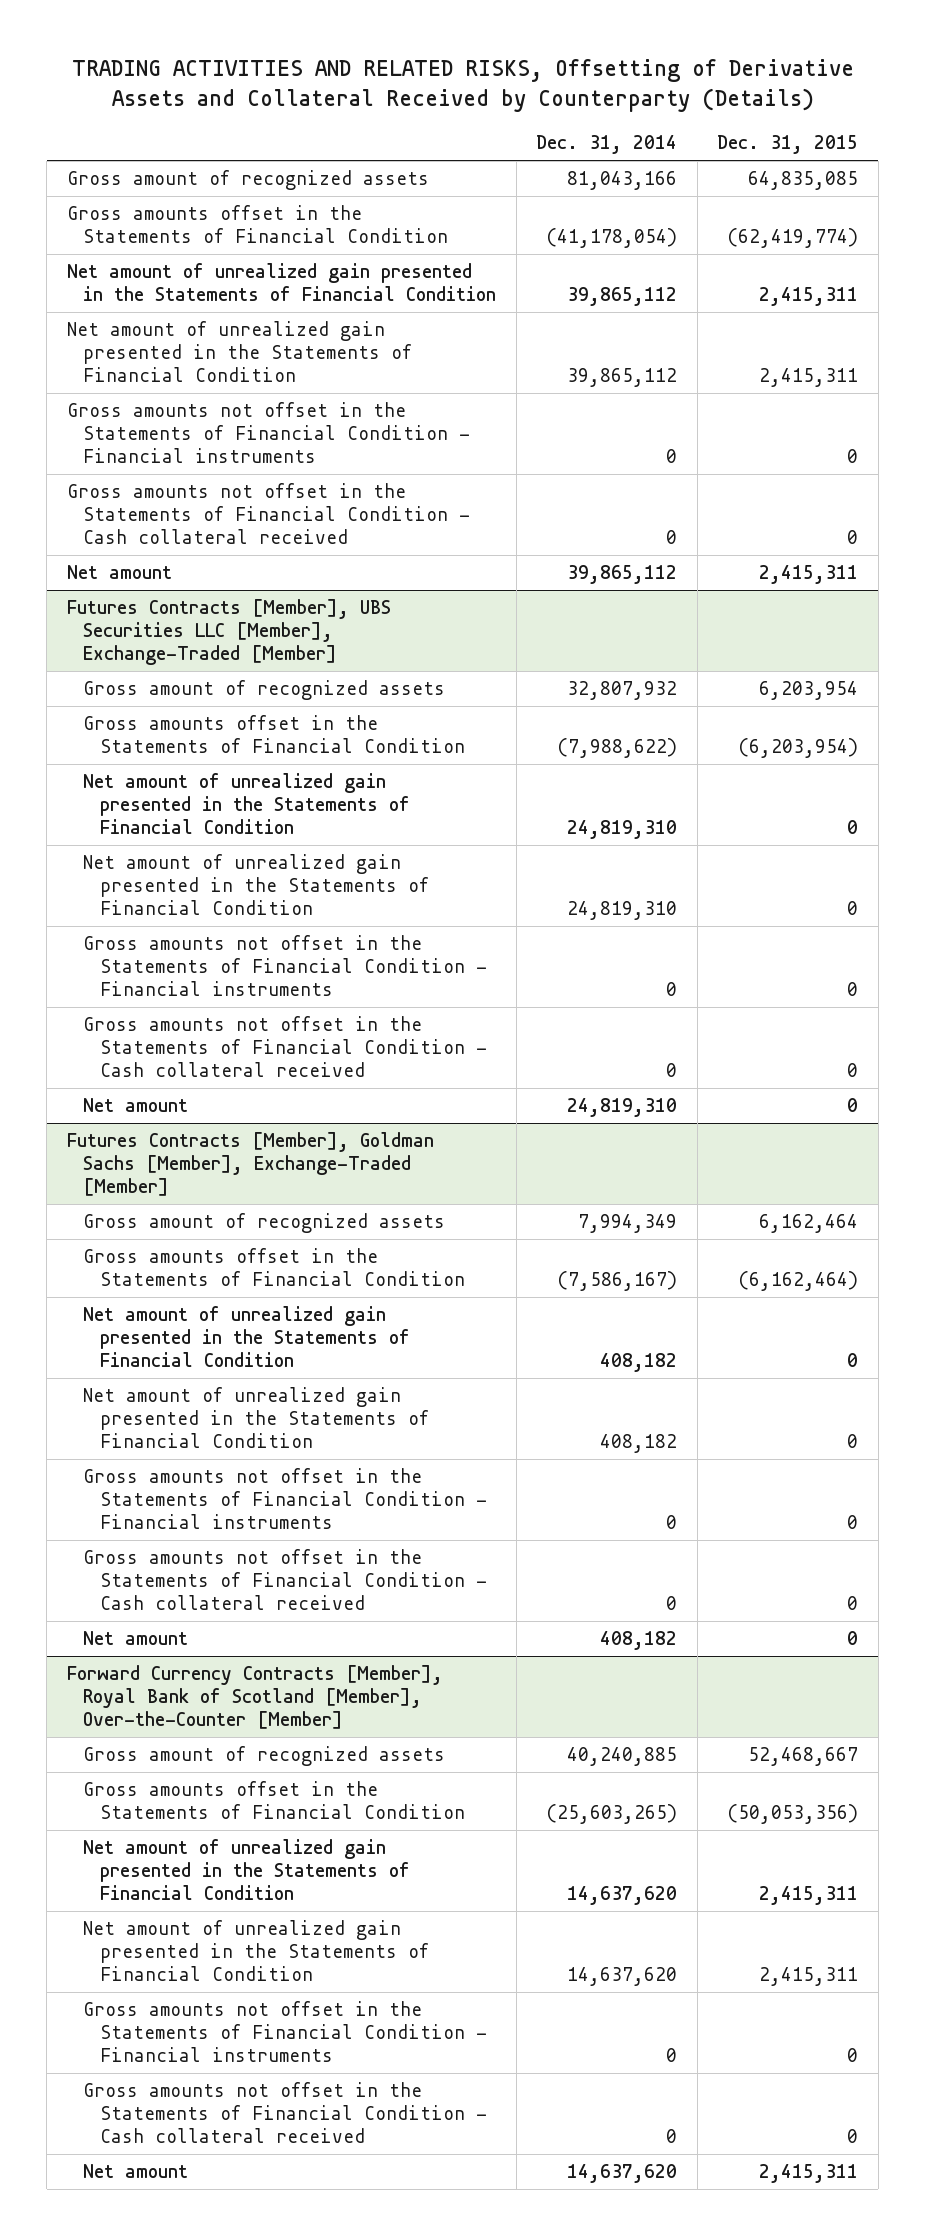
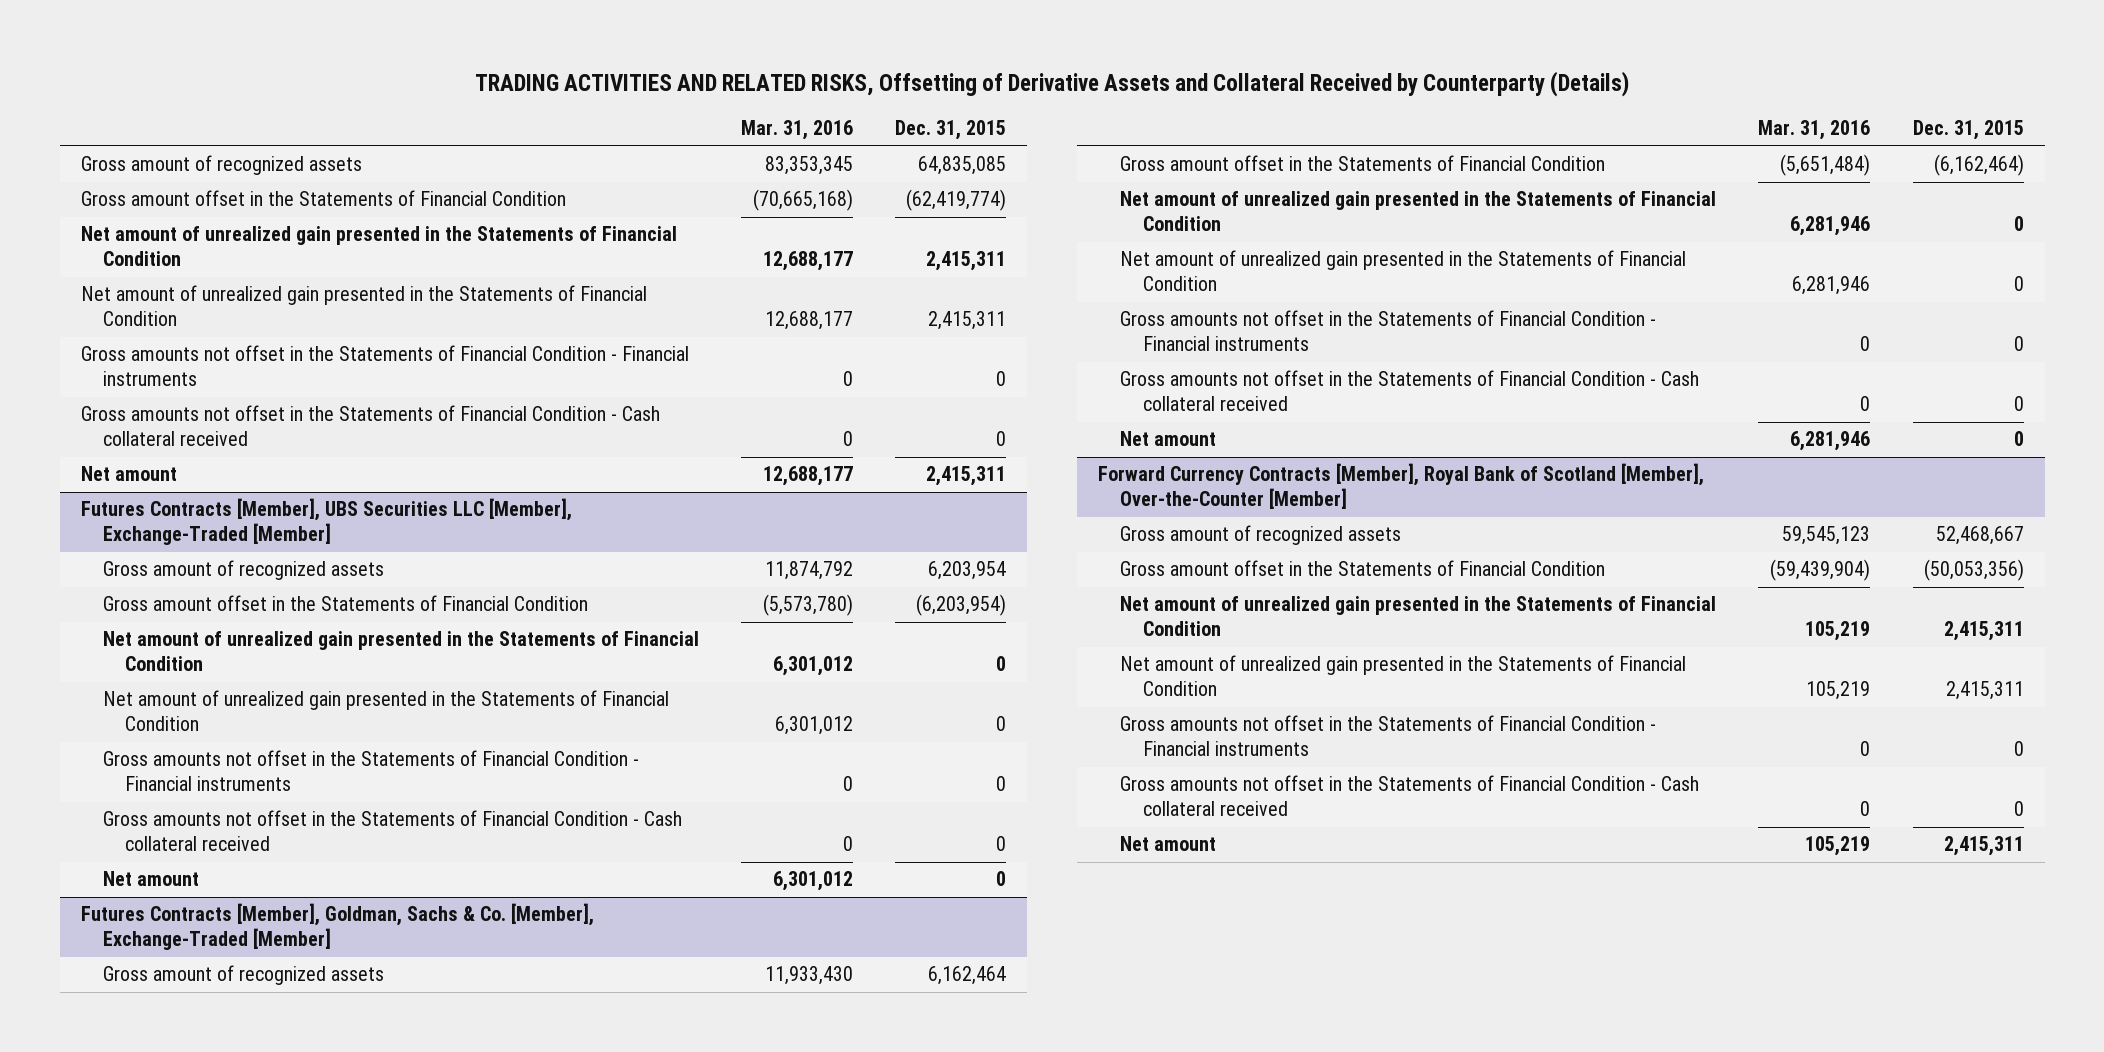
[536,135,678,155] Dec. 31, 2014 -> none
none -> [740,120,853,141] Mar. 31, 2016
[66,205,449,243] Gross amounts offset in the Statements of Financial Condition -> [80,190,566,207] Gross amount offset in the Statements of Financial Condition
[83,715,466,753] Gross amounts offset in the Statements of Financial Condition -> [102,595,588,612] Gross amount offset in the Statements of Financial Condition
[66,1132,434,1196] Futures Contracts [Member], Goldman Sachs [Member], Exchange-Traded [Member] -> [80,903,594,951] Futures Contracts [Member], Goldman, Sachs & Co. [Member], Exchange-Traded [Member]
[83,1248,466,1286] Gross amounts offset in the Statements of Financial Condition -> [1120,155,1606,172] Gross amount offset in the Statements of Financial Condition
[83,1781,466,1819] Gross amounts offset in the Statements of Financial Condition -> [1120,560,1606,577] Gross amount offset in the Statements of Financial Condition

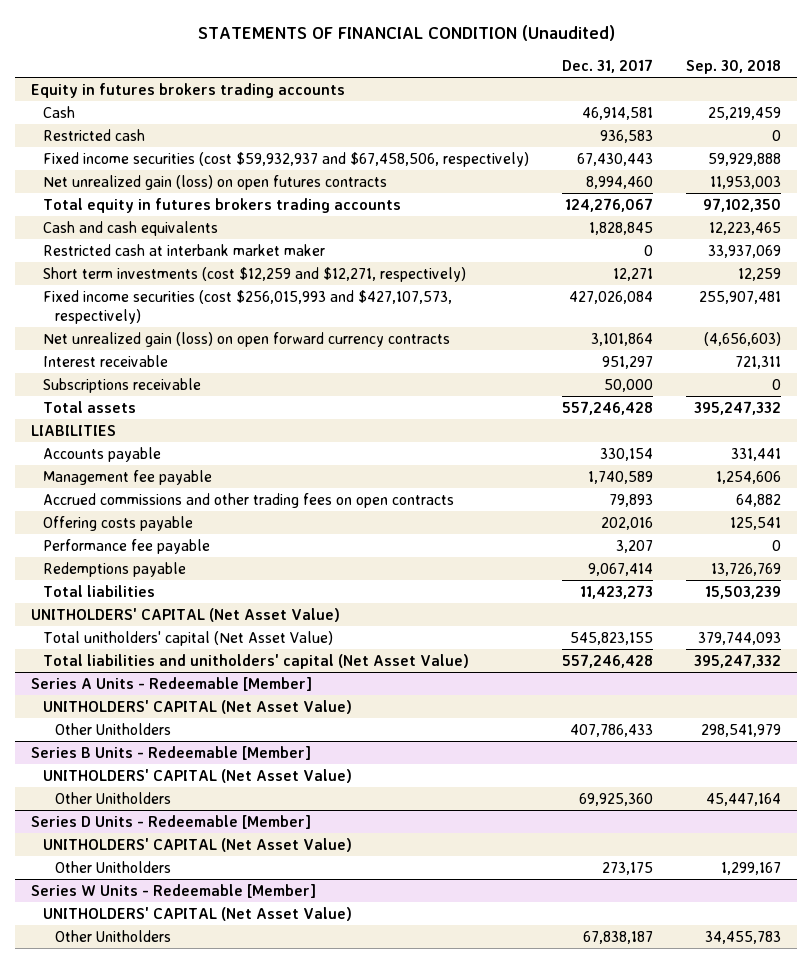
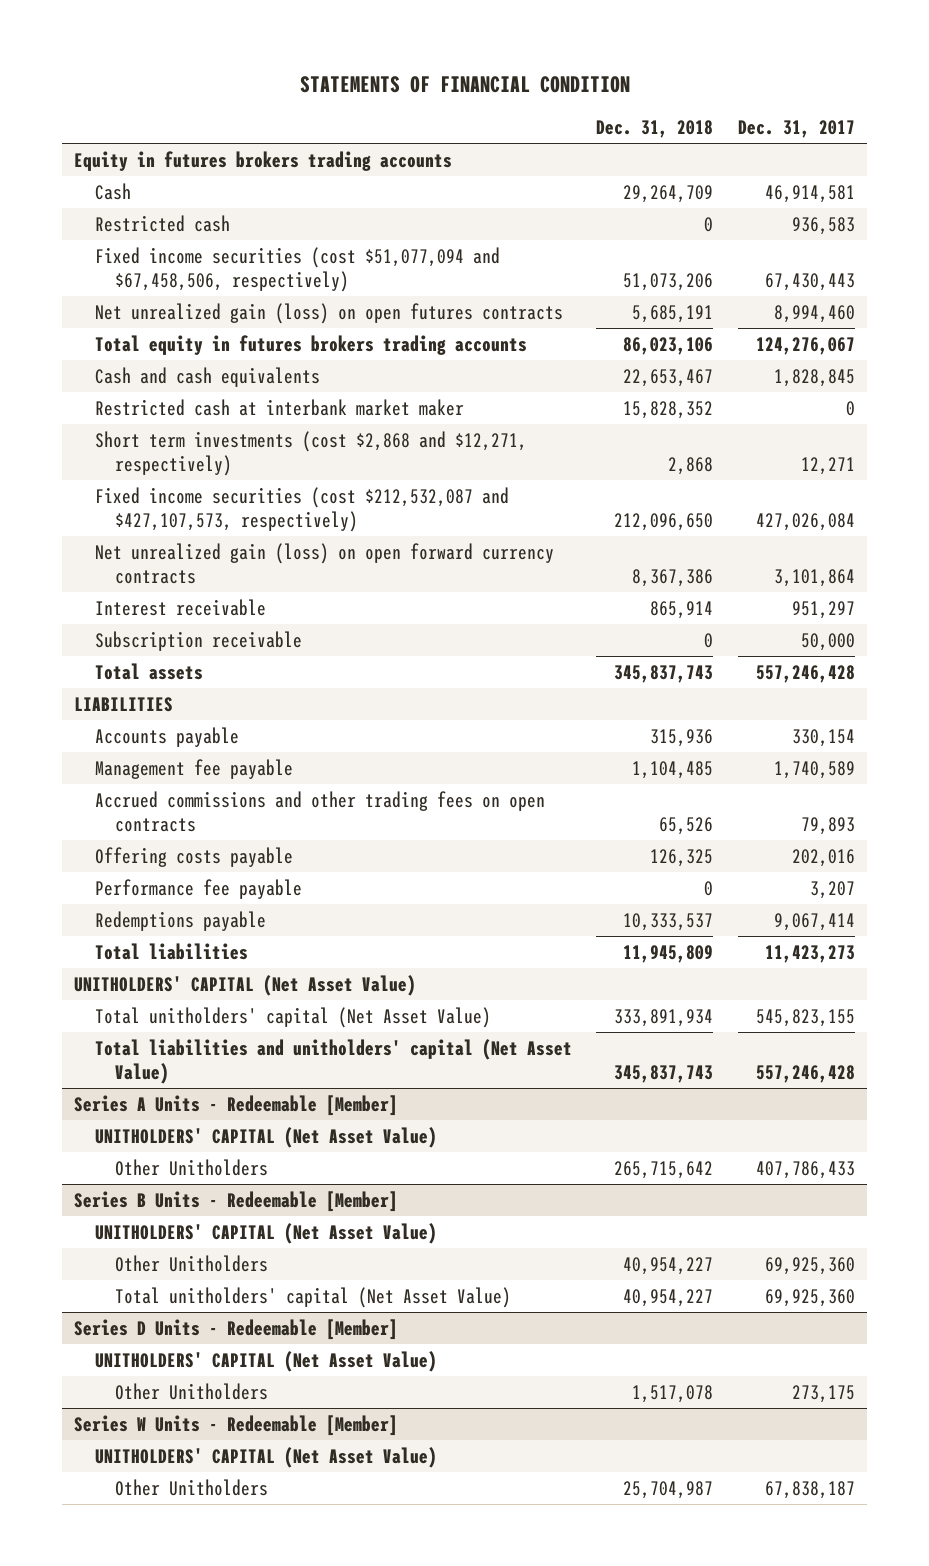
[197,24,615,41] STATEMENTS OF FINANCIAL CONDITION (Unaudited) -> [299,76,630,94] STATEMENTS OF FINANCIAL CONDITION
[685,59,781,74] Sep. 30, 2018 -> none
none -> [596,120,714,139] Dec. 31, 2018
[43,151,530,167] Fixed income securities (cost $59,932,937 and $67,458,506, respectively) -> [94,246,500,292] Fixed income securities (cost $51,077,094 and $67,458,506, respectively)
[43,266,467,282] Short term investments (cost $12,259 and $12,271, respectively) -> [94,430,527,476] Short term investments (cost $2,868 and $12,271, respectively)
[43,289,453,325] Fixed income securities (cost $256,015,993 and $427,107,573, respectively) -> [94,486,509,532] Fixed income securities (cost $212,532,087 and $427,107,573, respectively)
[43,377,202,393] Subscriptions receivable -> [94,630,302,651] Subscription receivable
none -> [114,1286,511,1308] Total unitholders' capital (Net Asset Value)

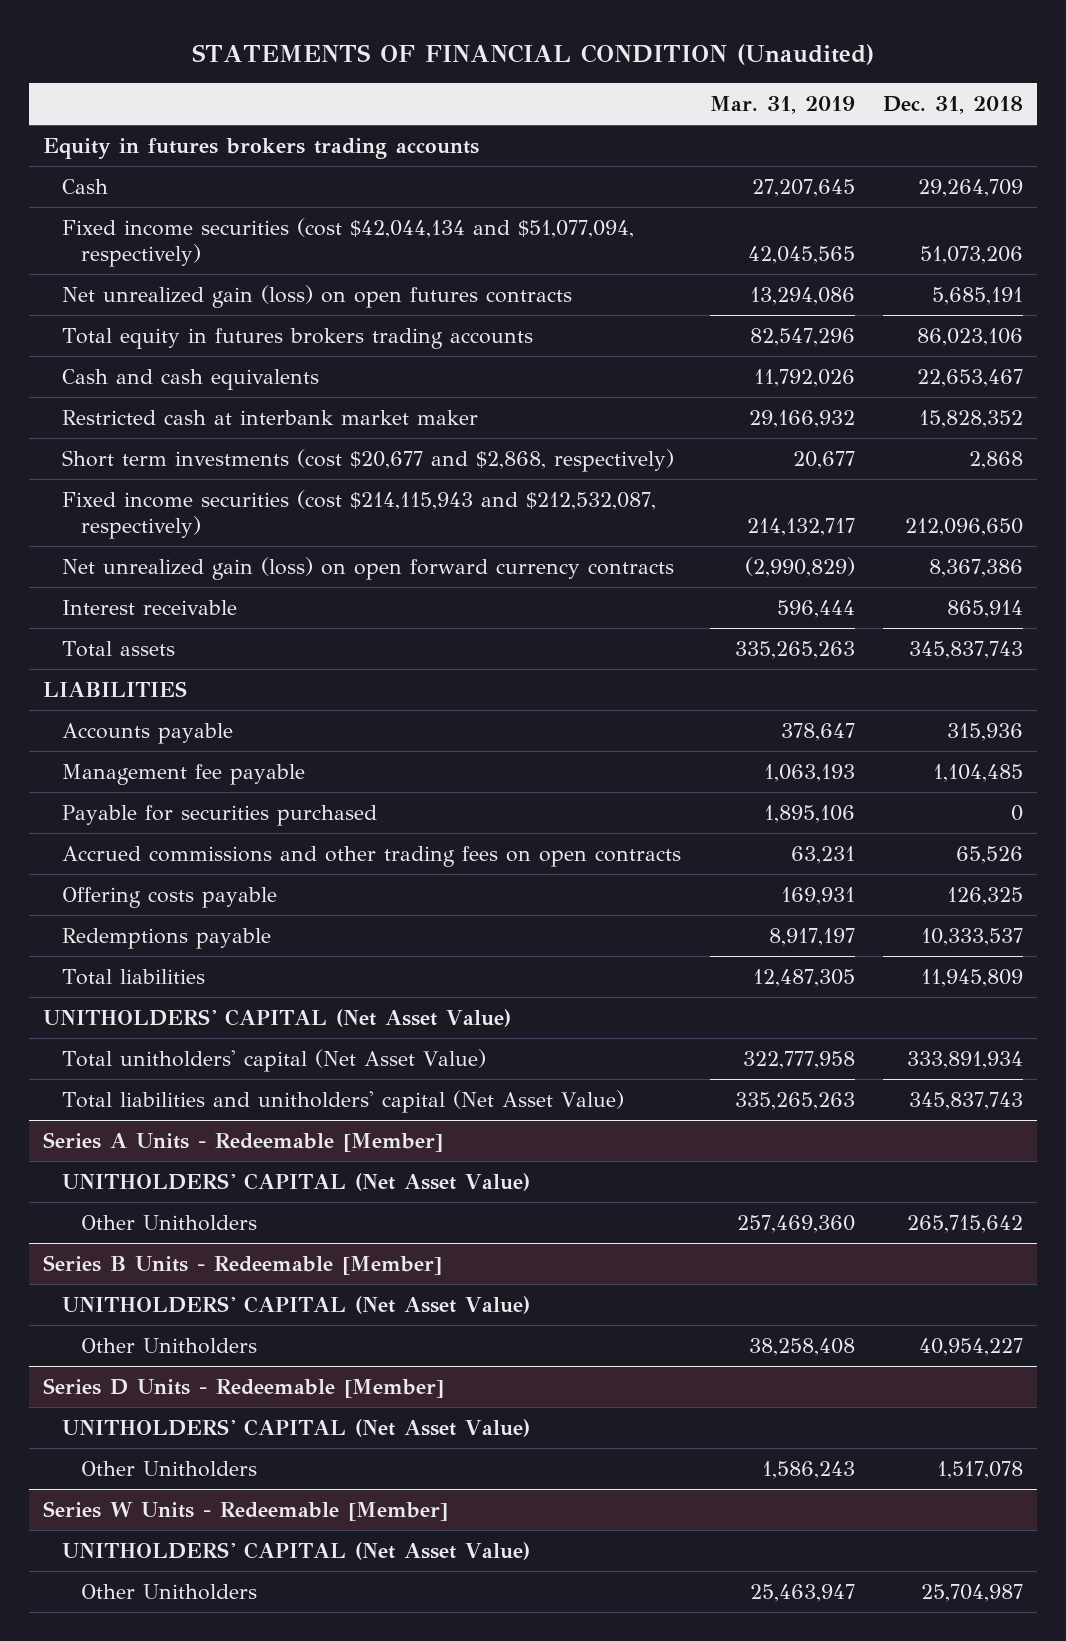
[299,76,630,94] STATEMENTS OF FINANCIAL CONDITION -> [192,43,875,65] STATEMENTS OF FINANCIAL CONDITION (Unaudited)
[738,120,856,139] Dec. 31, 2017 -> none
none -> [709,96,855,115] Mar. 31, 2019
[94,214,230,232] Restricted cash -> none
[94,246,500,292] Fixed income securities (cost $51,077,094 and $67,458,506, respectively) -> [62,217,635,268] Fixed income securities (cost $42,044,134 and $51,077,094, respectively)
[94,430,527,476] Short term investments (cost $2,868 and $12,271, respectively) -> [62,448,675,472] Short term investments (cost $20,677 and $2,868, respectively)
[94,486,509,532] Fixed income securities (cost $212,532,087 and $427,107,573, respectively) -> [62,489,657,540] Fixed income securities (cost $214,115,943 and $212,532,087, respectively)
[94,630,302,651] Subscription receivable -> none
none -> [62,804,378,826] Payable for securities purchased
[94,878,302,899] Performance fee payable -> none
[114,1286,511,1308] Total unitholders' capital (Net Asset Value) -> none

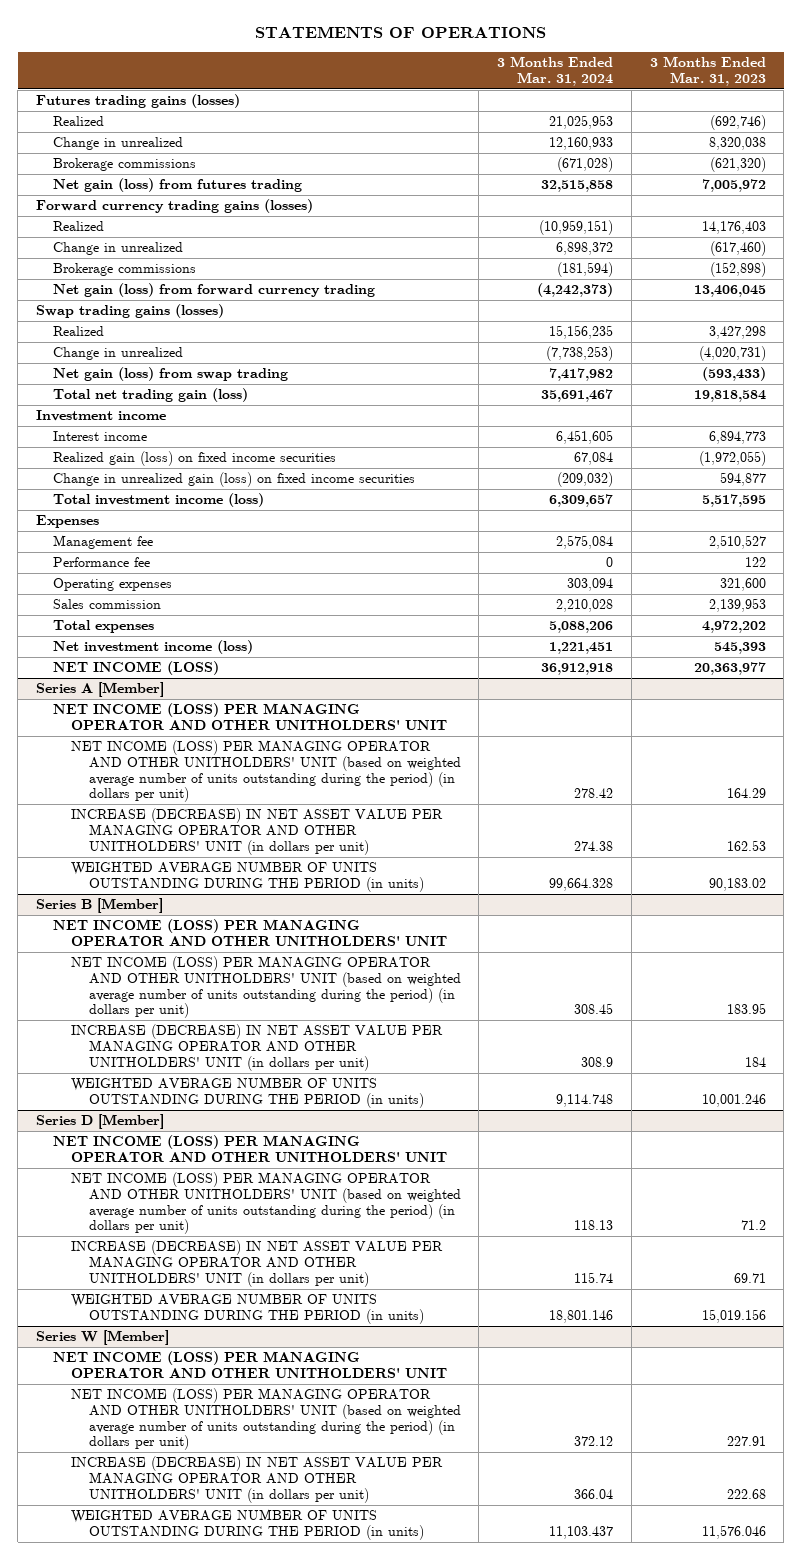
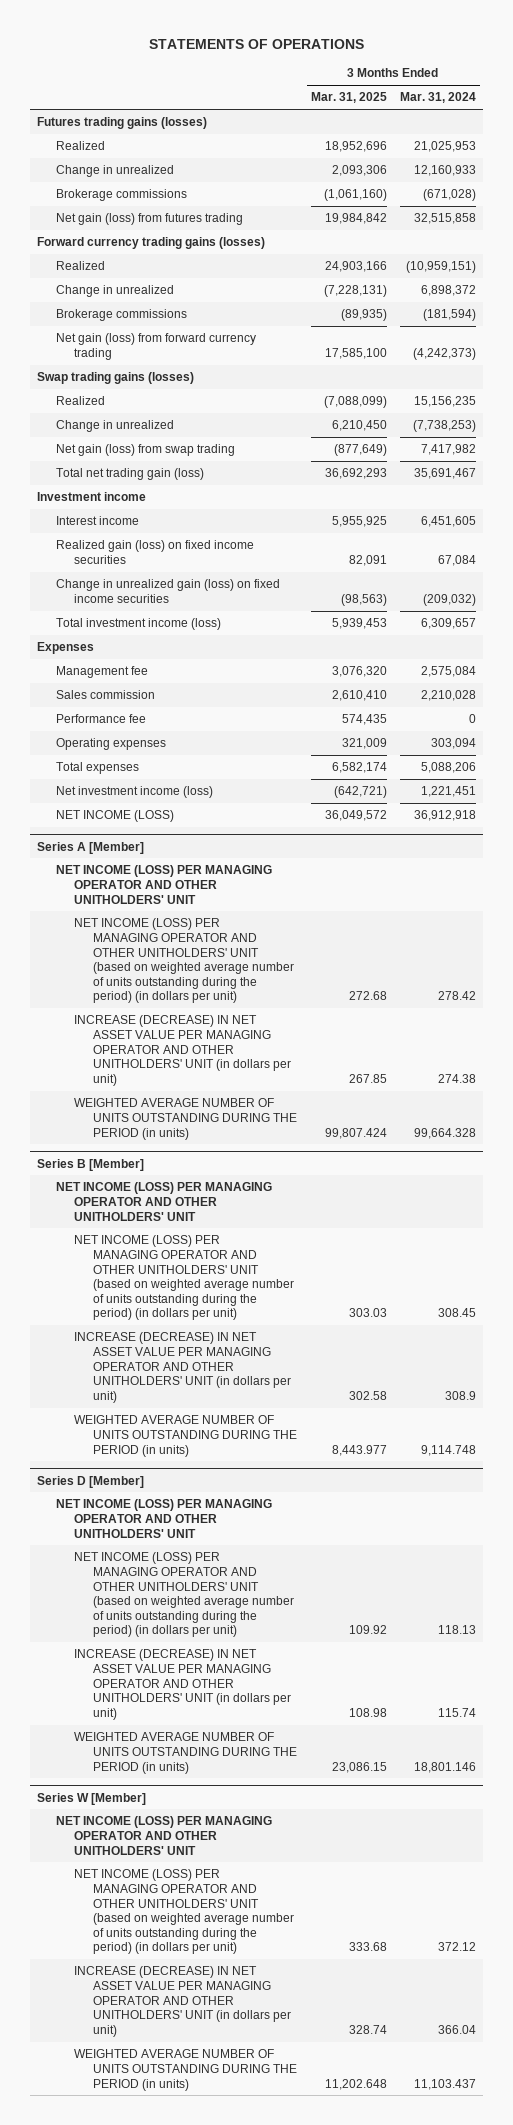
[649,56,766,86] 3 Months Ended Mar. 31, 2023 -> none
none -> [310,92,387,104] Mar. 31, 2025
[53,599,162,610] Sales commission -> [55,690,155,700] Sales commission

